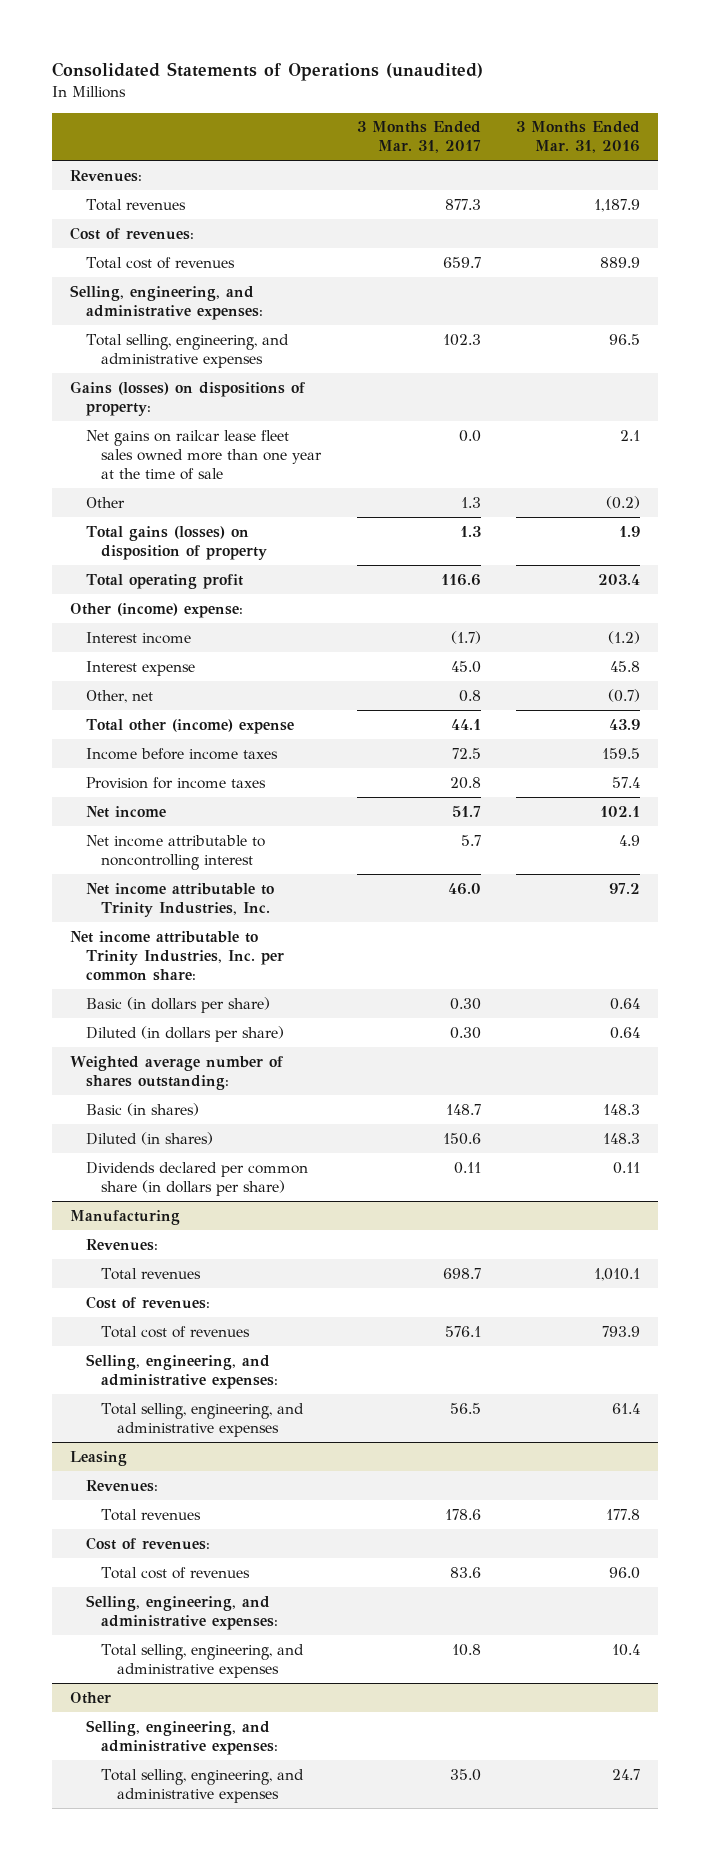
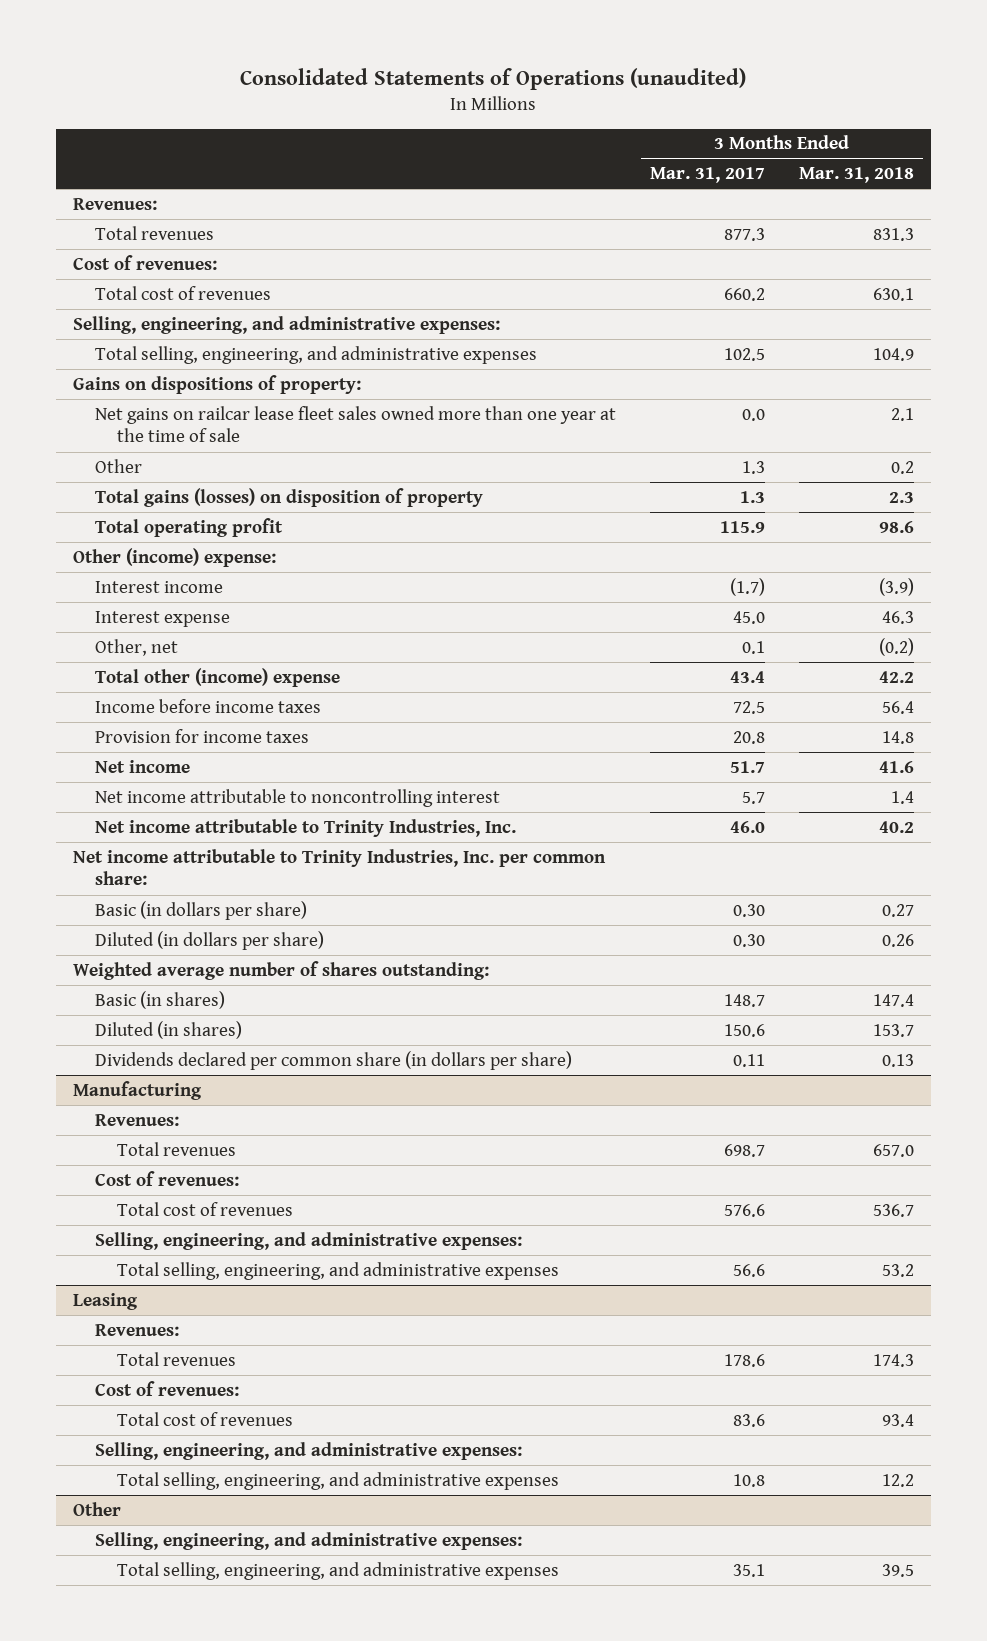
[516,121,641,154] 3 Months Ended Mar. 31, 2016 -> none
none -> [799,167,915,184] Mar. 31, 2018
[442,256,481,268] 659.7 -> [723,287,765,301] 660.2
[442,333,481,346] 102.3 -> [723,347,765,361] 102.5
[70,380,307,416] Gains (losses) on dispositions of property: -> [72,374,361,394] Gains on dispositions of property:
[440,573,481,586] 116.6 -> [719,520,765,533] 115.9
[458,689,481,702] 0.8 -> [741,640,765,654] 0.1
[450,718,481,730] 44.1 -> [729,670,765,683] 43.4
[444,1325,481,1337] 576.1 -> [723,1203,765,1217] 576.6
[449,1402,481,1414] 56.5 -> [732,1263,765,1277] 56.6
[449,1768,481,1781] 35.0 -> [732,1563,765,1577] 35.1

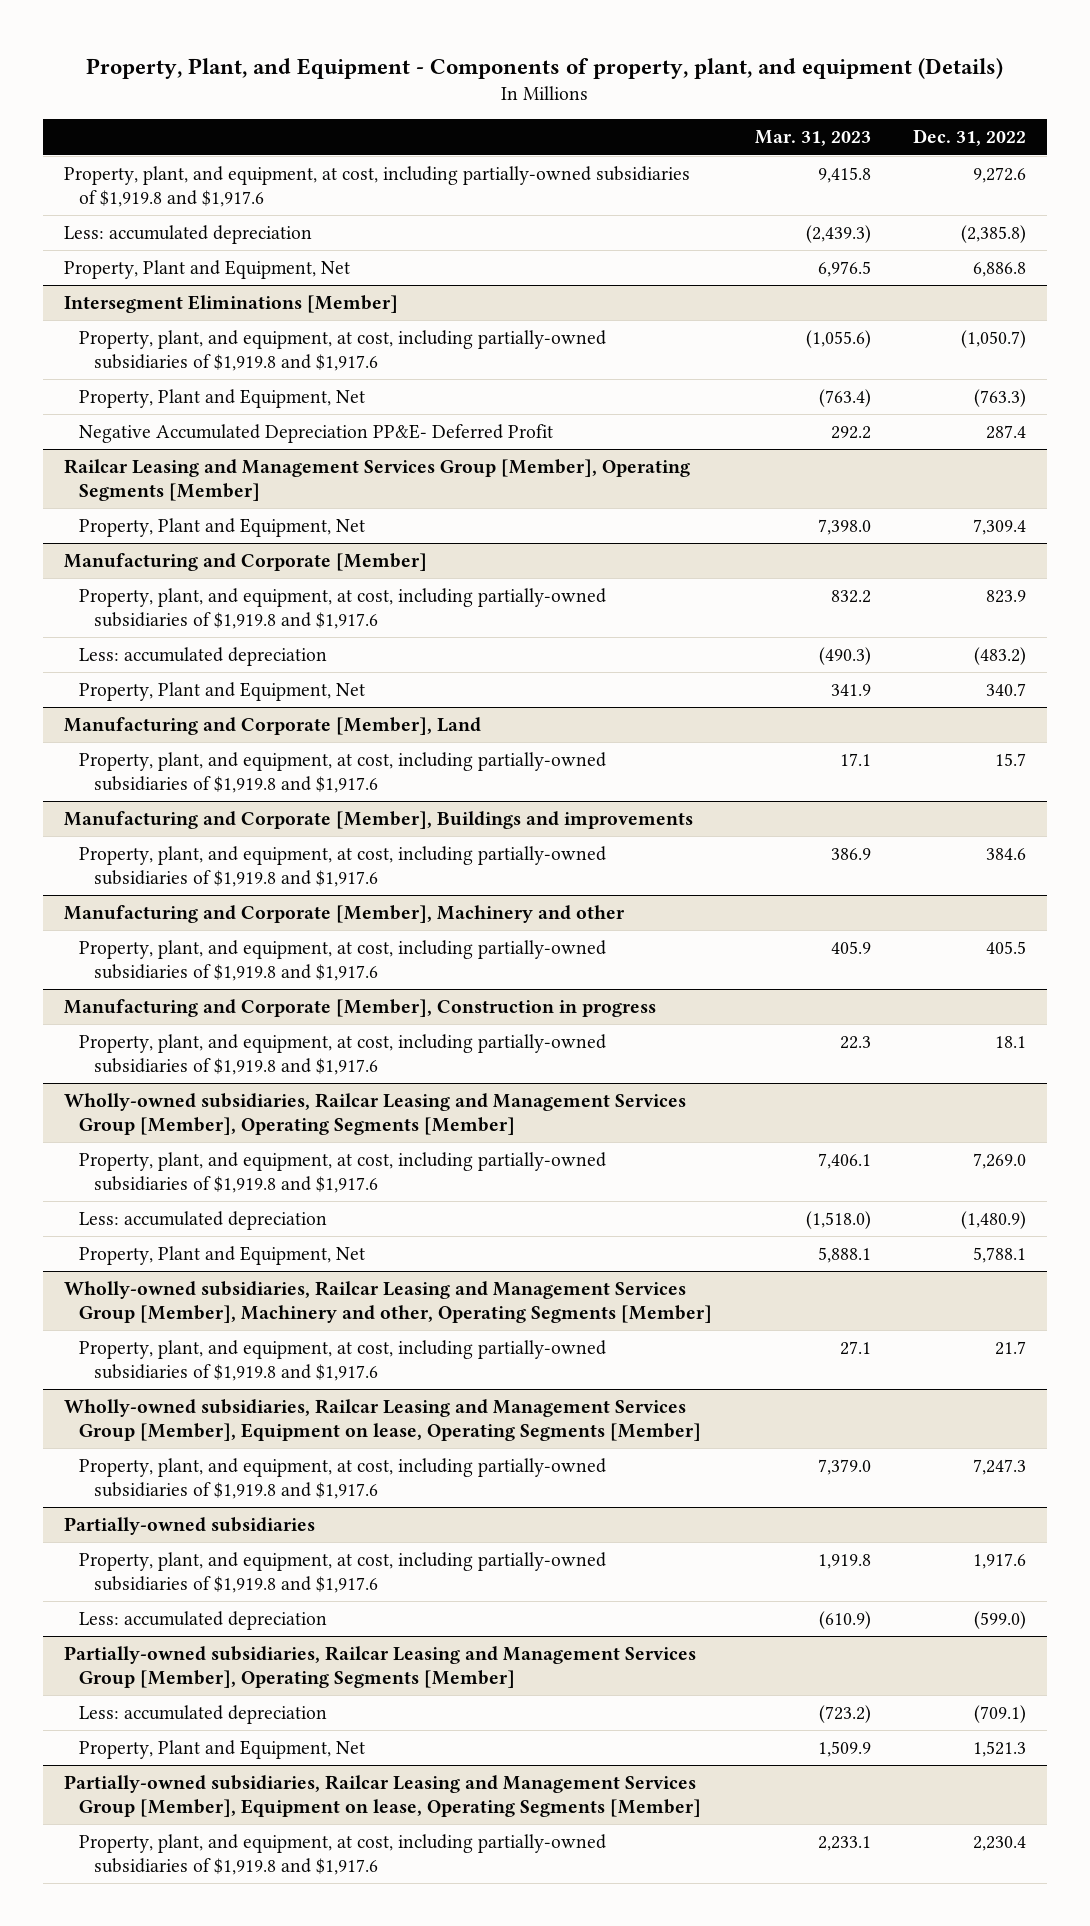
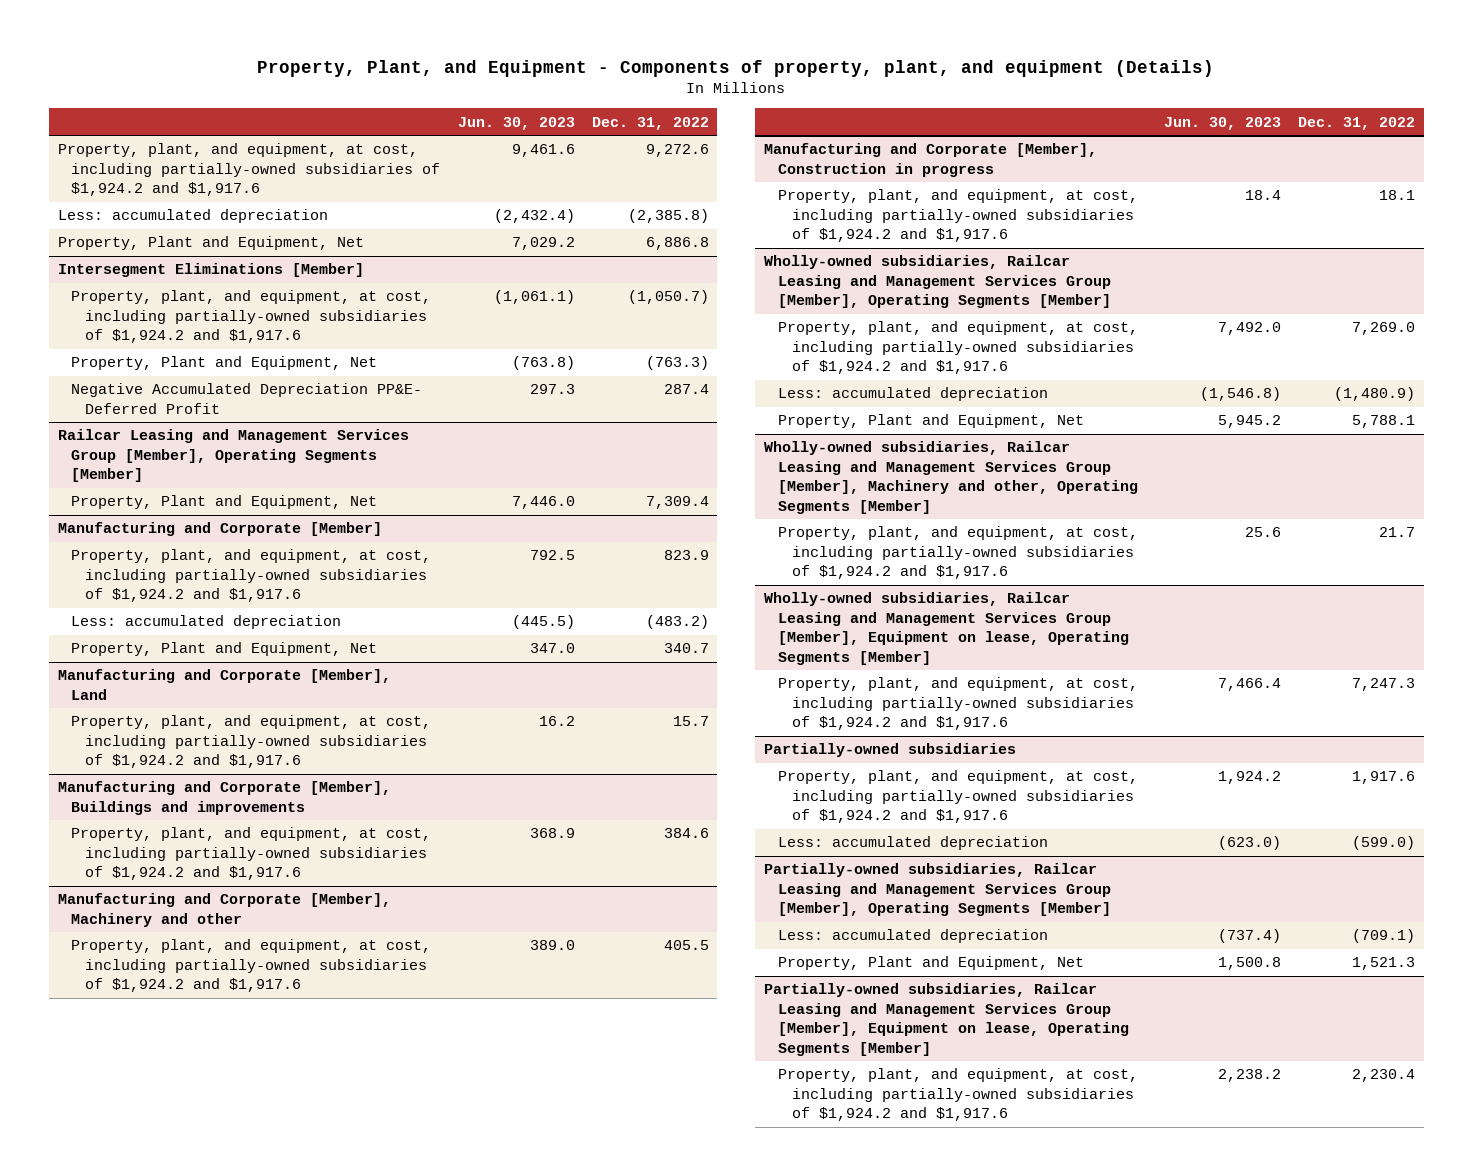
[754,130,871,147] Mar. 31, 2023 -> none
none -> [457,116,575,130] Jun. 30, 2023
[64,165,691,207] Property, plant, and equipment, at cost, including partially-owned subsidiaries of $1,919.8 and $1,917.6 -> [57,143,441,197] Property, plant, and equipment, at cost, including partially-owned subsidiaries of $1,924.2 and $1,917.6
[79,329,607,371] Property, plant, and equipment, at cost, including partially-owned subsidiaries of $1,919.8 and $1,917.6 -> [71,290,432,344] Property, plant, and equipment, at cost, including partially-owned subsidiaries of $1,924.2 and $1,917.6
[79,587,607,629] Property, plant, and equipment, at cost, including partially-owned subsidiaries of $1,919.8 and $1,917.6 -> [71,549,432,603] Property, plant, and equipment, at cost, including partially-owned subsidiaries of $1,924.2 and $1,917.6
[79,751,607,793] Property, plant, and equipment, at cost, including partially-owned subsidiaries of $1,919.8 and $1,917.6 -> [71,715,432,769] Property, plant, and equipment, at cost, including partially-owned subsidiaries of $1,924.2 and $1,917.6
[79,845,607,887] Property, plant, and equipment, at cost, including partially-owned subsidiaries of $1,919.8 and $1,917.6 -> [71,827,432,881] Property, plant, and equipment, at cost, including partially-owned subsidiaries of $1,924.2 and $1,917.6
[79,939,607,981] Property, plant, and equipment, at cost, including partially-owned subsidiaries of $1,919.8 and $1,917.6 -> [71,939,432,993] Property, plant, and equipment, at cost, including partially-owned subsidiaries of $1,924.2 and $1,917.6
[79,1033,607,1075] Property, plant, and equipment, at cost, including partially-owned subsidiaries of $1,919.8 and $1,917.6 -> [777,189,1138,243] Property, plant, and equipment, at cost, including partially-owned subsidiaries of $1,924.2 and $1,917.6
[79,1151,607,1193] Property, plant, and equipment, at cost, including partially-owned subsidiaries of $1,919.8 and $1,917.6 -> [777,321,1138,375] Property, plant, and equipment, at cost, including partially-owned subsidiaries of $1,924.2 and $1,917.6
[79,1339,607,1381] Property, plant, and equipment, at cost, including partially-owned subsidiaries of $1,919.8 and $1,917.6 -> [777,526,1138,580] Property, plant, and equipment, at cost, including partially-owned subsidiaries of $1,924.2 and $1,917.6
[79,1457,607,1499] Property, plant, and equipment, at cost, including partially-owned subsidiaries of $1,919.8 and $1,917.6 -> [777,677,1138,731] Property, plant, and equipment, at cost, including partially-owned subsidiaries of $1,924.2 and $1,917.6
[79,1551,607,1593] Property, plant, and equipment, at cost, including partially-owned subsidiaries of $1,919.8 and $1,917.6 -> [777,770,1138,824] Property, plant, and equipment, at cost, including partially-owned subsidiaries of $1,924.2 and $1,917.6
[79,1833,607,1875] Property, plant, and equipment, at cost, including partially-owned subsidiaries of $1,919.8 and $1,917.6 -> [777,1068,1138,1122] Property, plant, and equipment, at cost, including partially-owned subsidiaries of $1,924.2 and $1,917.6

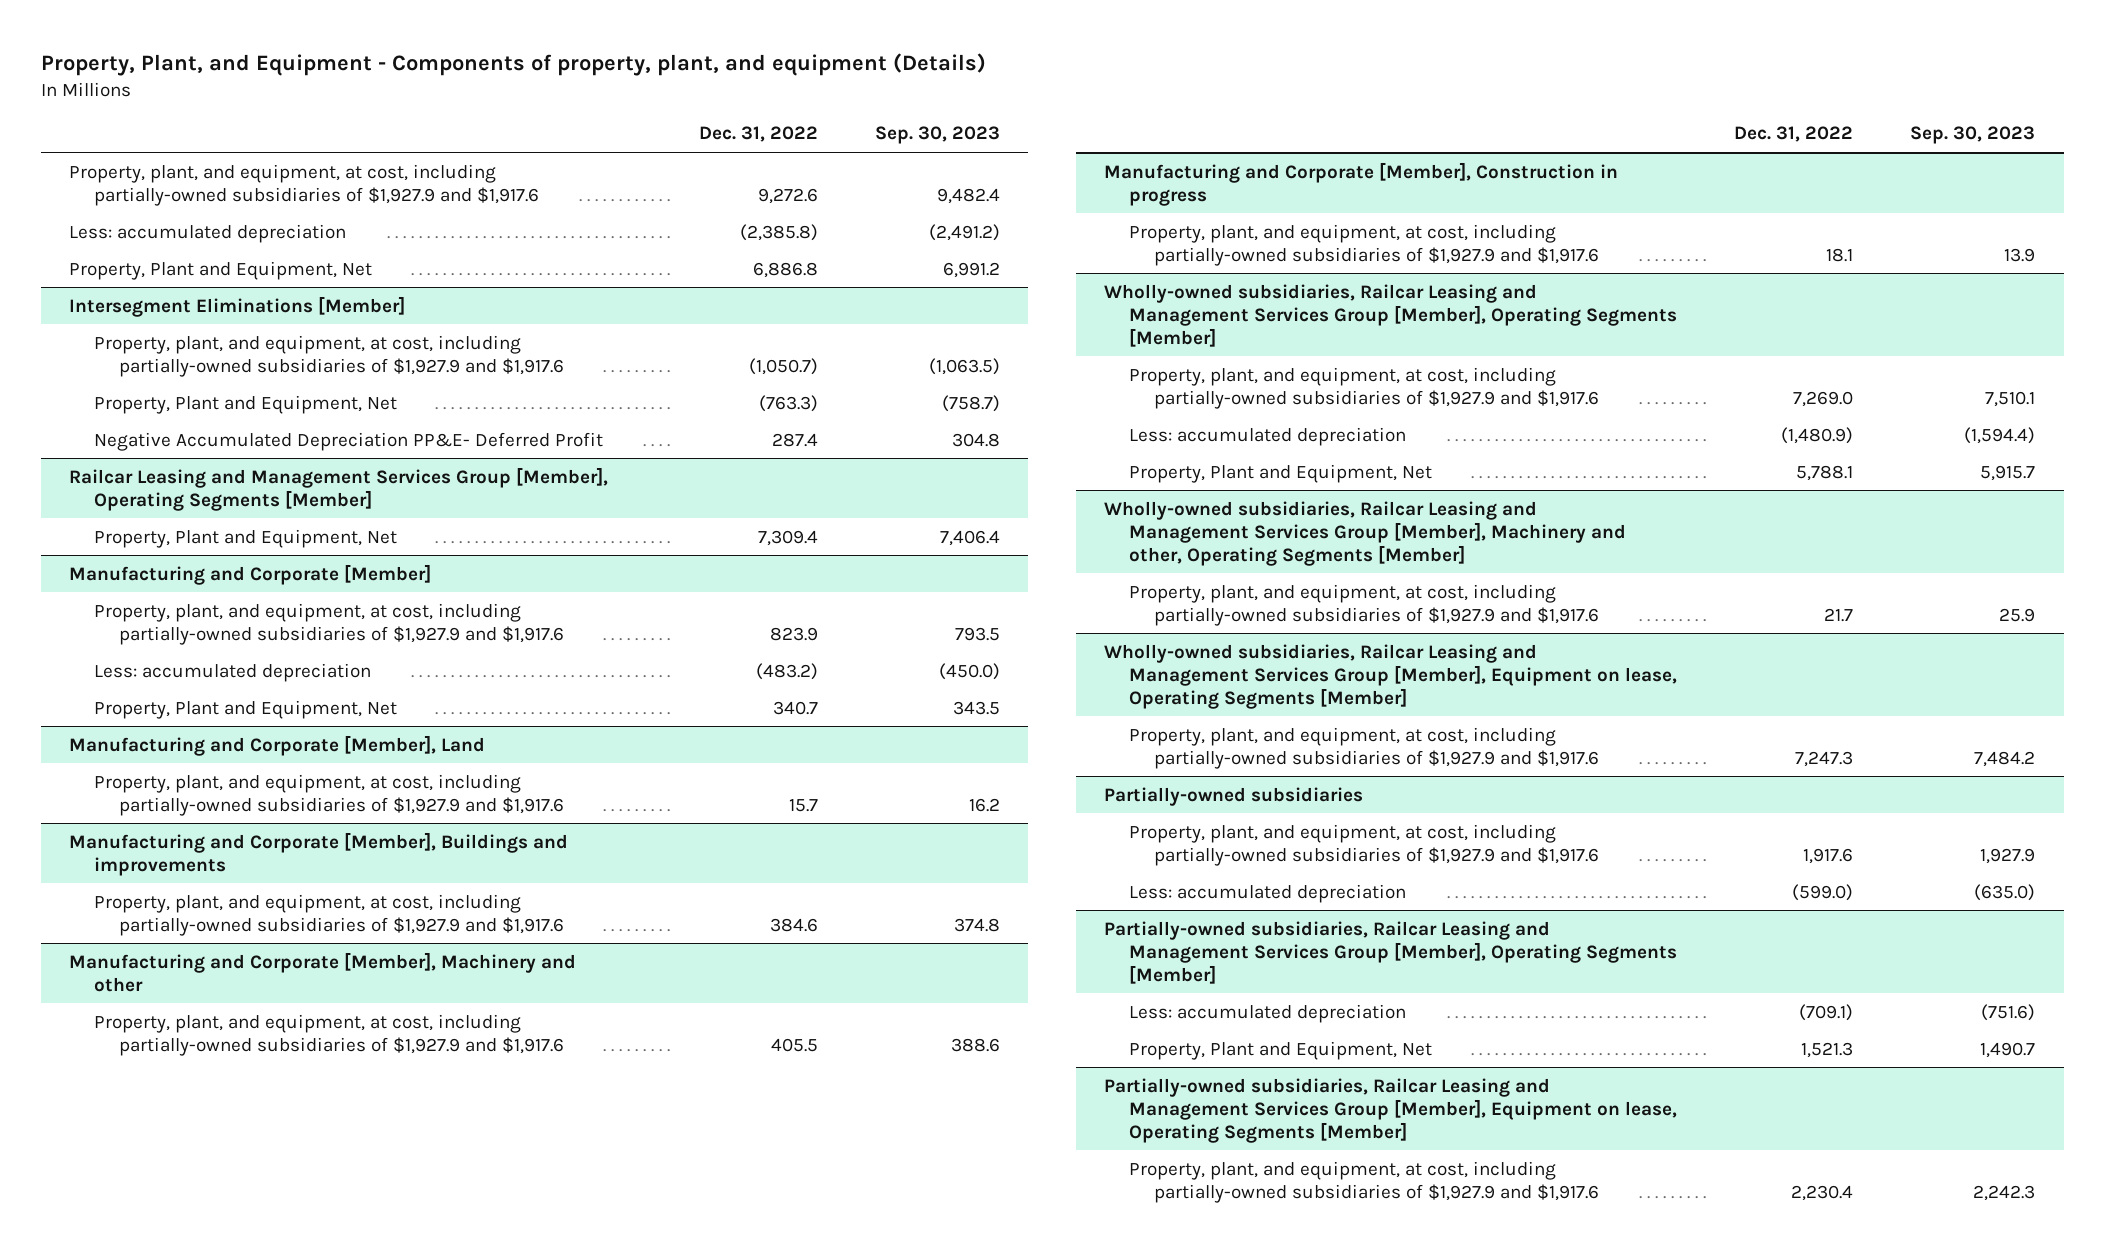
[457,116,575,130] Jun. 30, 2023 -> none
none -> [874,126,1000,145] Sep. 30, 2023
[57,143,441,197] Property, plant, and equipment, at cost, including partially-owned subsidiaries of $1,924.2 and $1,917.6 -> [69,163,540,206] Property, plant, and equipment, at cost, including partially-owned subsidiaries of $1,927.9 and $1,917.6
[71,290,432,344] Property, plant, and equipment, at cost, including partially-owned subsidiaries of $1,924.2 and $1,917.6 -> [94,334,564,377] Property, plant, and equipment, at cost, including partially-owned subsidiaries of $1,927.9 and $1,917.6
[71,549,432,603] Property, plant, and equipment, at cost, including partially-owned subsidiaries of $1,924.2 and $1,917.6 -> [94,602,564,645] Property, plant, and equipment, at cost, including partially-owned subsidiaries of $1,927.9 and $1,917.6
[71,715,432,769] Property, plant, and equipment, at cost, including partially-owned subsidiaries of $1,924.2 and $1,917.6 -> [94,773,564,816] Property, plant, and equipment, at cost, including partially-owned subsidiaries of $1,927.9 and $1,917.6
[71,827,432,881] Property, plant, and equipment, at cost, including partially-owned subsidiaries of $1,924.2 and $1,917.6 -> [94,893,564,936] Property, plant, and equipment, at cost, including partially-owned subsidiaries of $1,927.9 and $1,917.6
[71,939,432,993] Property, plant, and equipment, at cost, including partially-owned subsidiaries of $1,924.2 and $1,917.6 -> [94,1013,564,1056] Property, plant, and equipment, at cost, including partially-owned subsidiaries of $1,927.9 and $1,917.6
[777,189,1138,243] Property, plant, and equipment, at cost, including partially-owned subsidiaries of $1,924.2 and $1,917.6 -> [1129,223,1600,266] Property, plant, and equipment, at cost, including partially-owned subsidiaries of $1,927.9 and $1,917.6
[777,321,1138,375] Property, plant, and equipment, at cost, including partially-owned subsidiaries of $1,924.2 and $1,917.6 -> [1129,366,1600,409] Property, plant, and equipment, at cost, including partially-owned subsidiaries of $1,927.9 and $1,917.6
[777,526,1138,580] Property, plant, and equipment, at cost, including partially-owned subsidiaries of $1,924.2 and $1,917.6 -> [1129,583,1600,626] Property, plant, and equipment, at cost, including partially-owned subsidiaries of $1,927.9 and $1,917.6
[777,677,1138,731] Property, plant, and equipment, at cost, including partially-owned subsidiaries of $1,924.2 and $1,917.6 -> [1129,726,1600,769] Property, plant, and equipment, at cost, including partially-owned subsidiaries of $1,927.9 and $1,917.6
[777,770,1138,824] Property, plant, and equipment, at cost, including partially-owned subsidiaries of $1,924.2 and $1,917.6 -> [1129,823,1600,866] Property, plant, and equipment, at cost, including partially-owned subsidiaries of $1,927.9 and $1,917.6
[777,1068,1138,1122] Property, plant, and equipment, at cost, including partially-owned subsidiaries of $1,924.2 and $1,917.6 -> [1129,1160,1600,1203] Property, plant, and equipment, at cost, including partially-owned subsidiaries of $1,927.9 and $1,917.6

